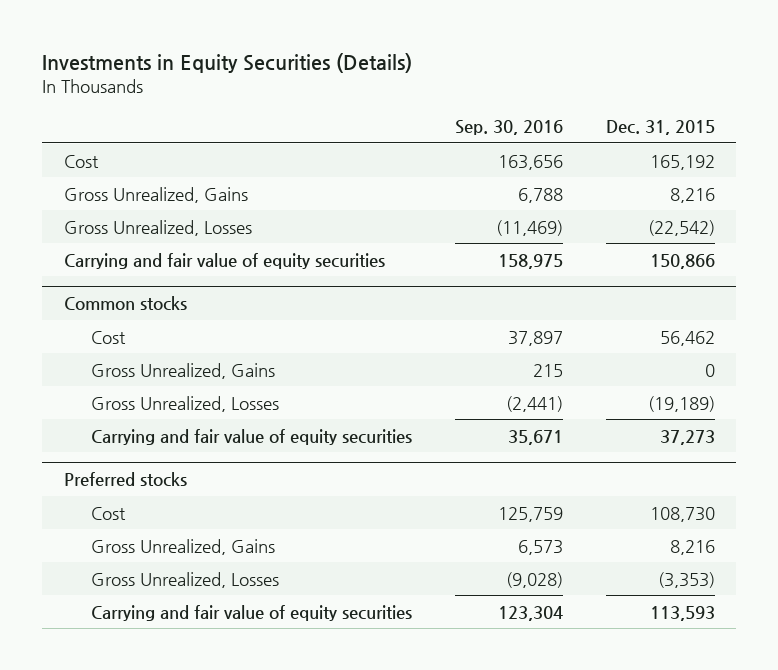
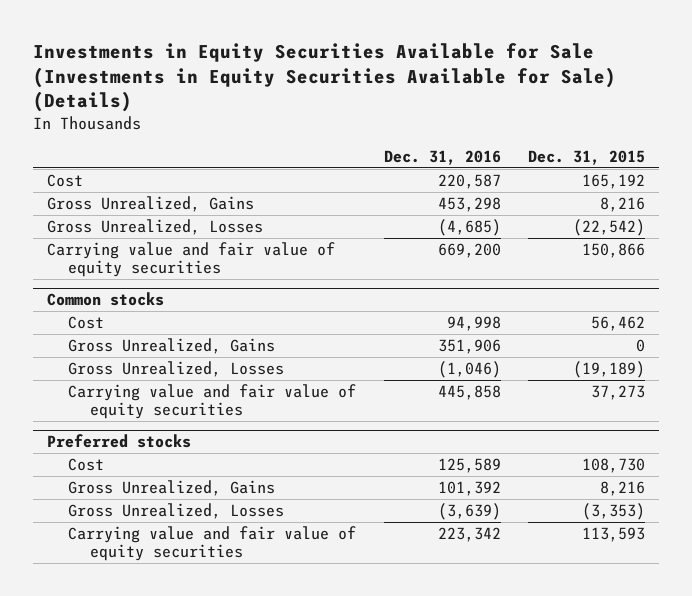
[42,53,413,74] Investments in Equity Securities (Details) -> [33,42,617,113] Investments in Equity Securities Available for Sale (Investments in Equity Securities Available for Sale) (Details)
[454,120,563,136] Sep. 30, 2016 -> none
none -> [383,149,501,165] Dec. 31, 2016
[63,252,385,269] Carrying and fair value of equity securities -> [46,242,335,278] Carrying value and fair value of equity securities
[90,428,412,445] Carrying and fair value of equity securities -> [68,384,357,420] Carrying value and fair value of equity securities
[90,604,412,621] Carrying and fair value of equity securities -> [68,526,357,562] Carrying value and fair value of equity securities

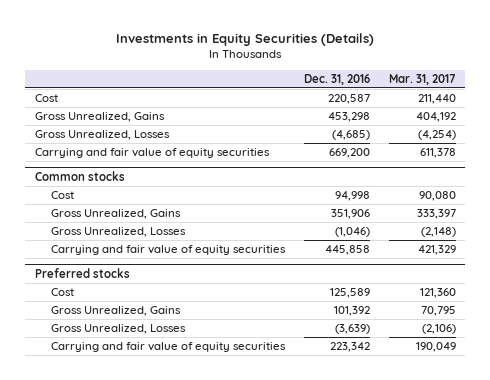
[33,42,617,113] Investments in Equity Securities Available for Sale (Investments in Equity Securities Available for Sale) (Details) -> [116,33,375,47] Investments in Equity Securities (Details)
[528,149,646,165] Dec. 31, 2015 -> none
none -> [388,73,456,85] Mar. 31, 2017
[46,242,335,278] Carrying value and fair value of equity securities -> [34,148,270,159] Carrying and fair value of equity securities
[68,384,357,420] Carrying value and fair value of equity securities -> [50,245,286,256] Carrying and fair value of equity securities
[68,526,357,562] Carrying value and fair value of equity securities -> [50,342,286,353] Carrying and fair value of equity securities

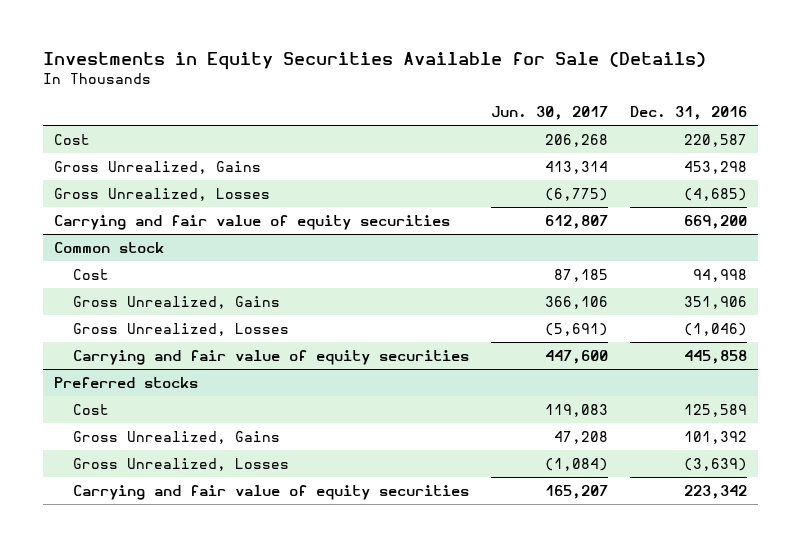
[116,33,375,47] Investments in Equity Securities (Details) -> [42,51,706,70] Investments in Equity Securities Available for Sale (Details)
[388,73,456,85] Mar. 31, 2017 -> none
none -> [490,106,608,121] Jun. 30, 2017
[34,170,125,181] Common stocks -> [53,241,164,253] Common stock

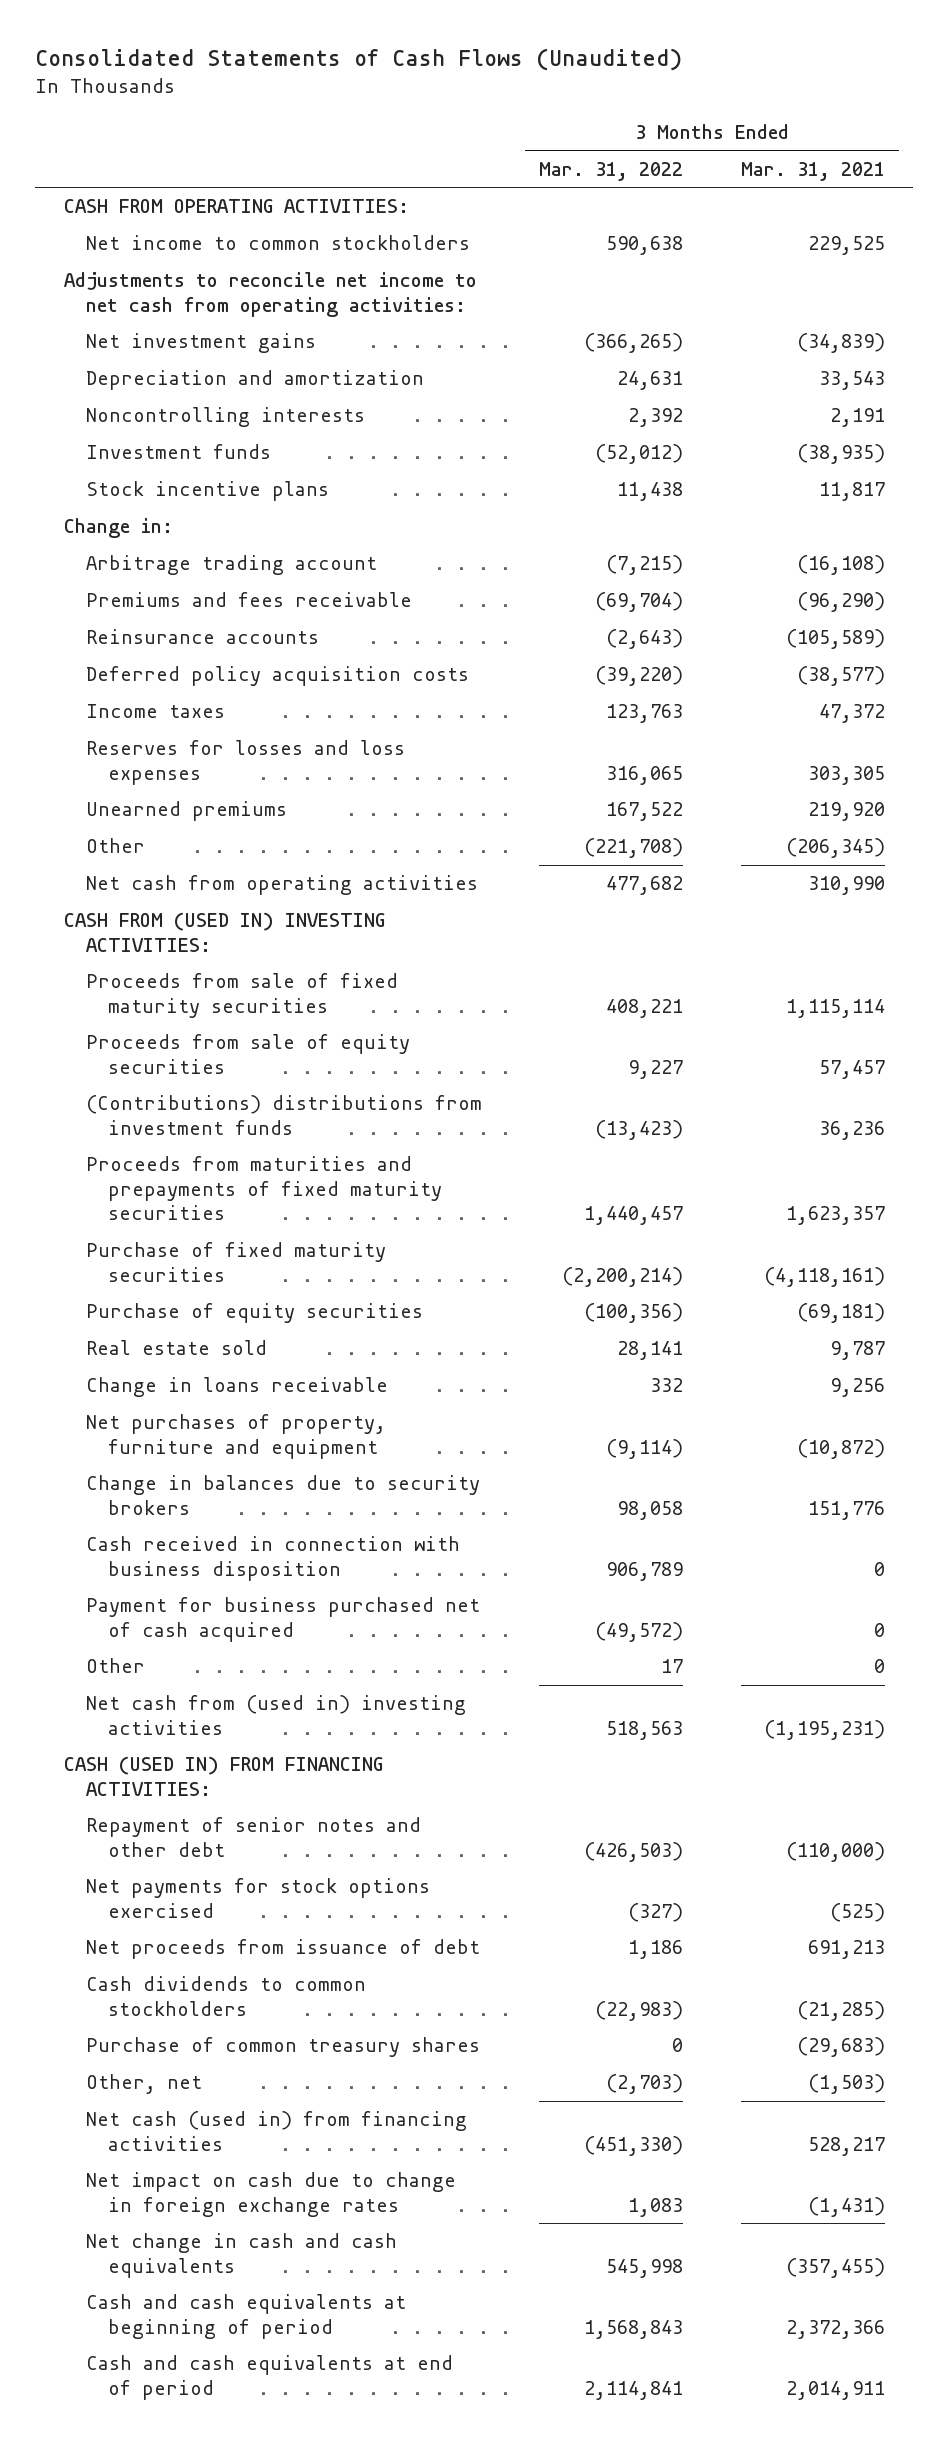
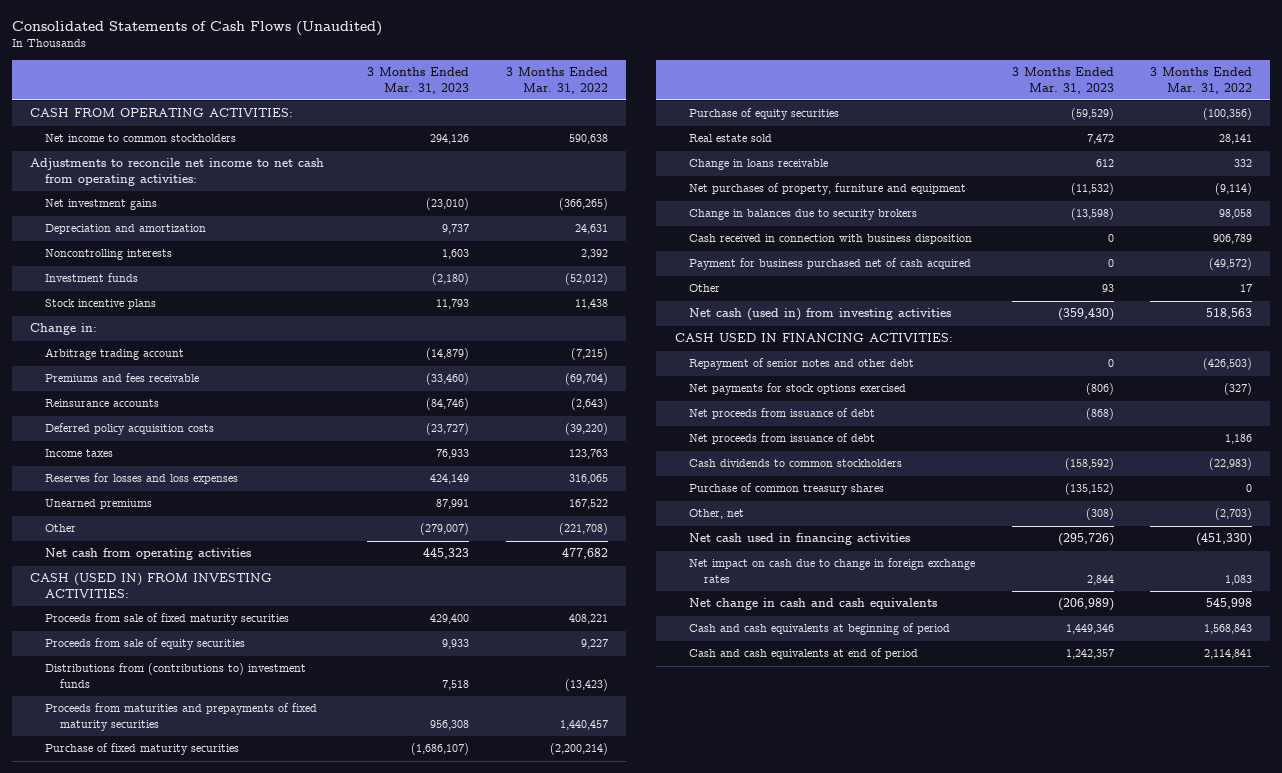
[740,161,885,181] Mar. 31, 2021 -> none
none -> [367,67,470,94] 3 Months Ended Mar. 31, 2023
[64,912,386,952] CASH FROM (USED IN) INVESTING ACTIVITIES: -> [30,573,273,599] CASH (USED IN) FROM INVESTING ACTIVITIES:
[85,1095,482,1135] (Contributions) distributions from investment funds -> [45,663,307,689] Distributions from (contributions to) investment funds
[85,1695,466,1735] Net cash from (used in) investing activities -> [689,308,952,322] Net cash (used in) from investing activities
[64,1756,384,1796] CASH (USED IN) FROM FINANCING ACTIVITIES: -> [674,333,953,343] CASH USED IN FINANCING ACTIVITIES:
none -> [689,408,876,420] Net proceeds from issuance of debt
[85,2111,467,2151] Net cash (used in) from financing activities -> [689,533,911,546] Net cash used in financing activities

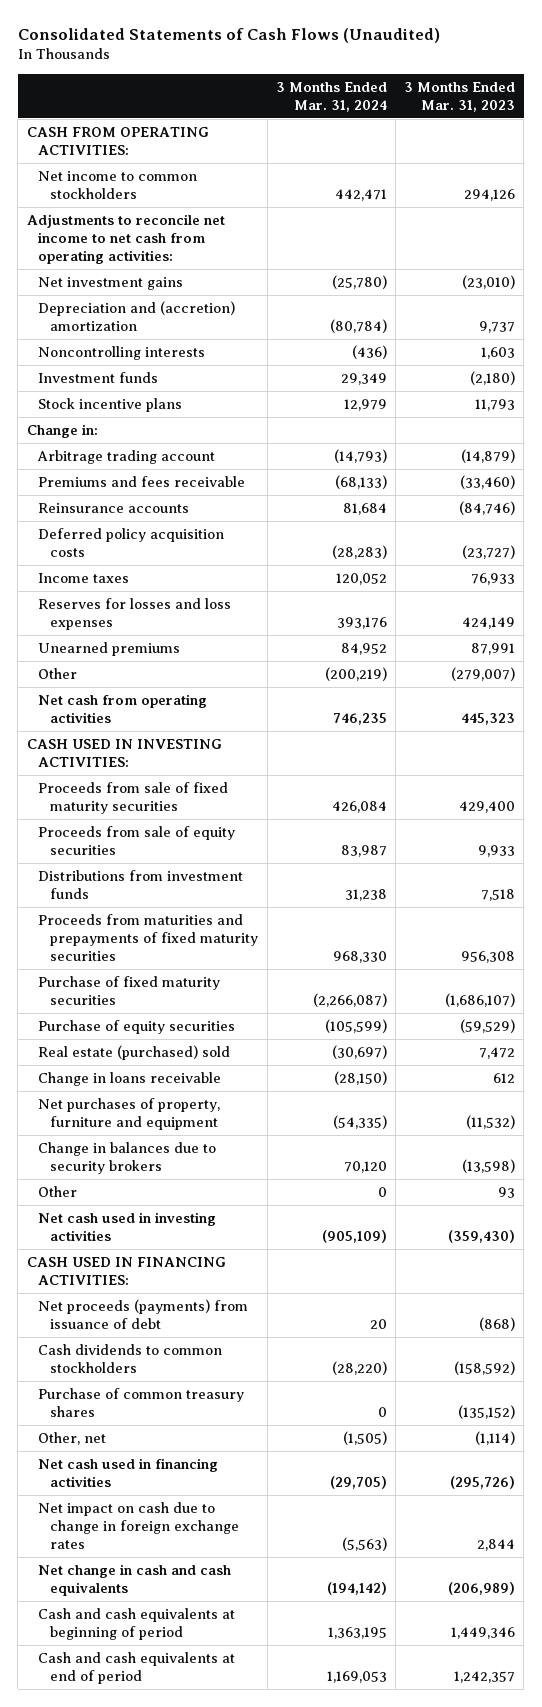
[505,67,608,94] 3 Months Ended Mar. 31, 2022 -> none
none -> [275,81,387,112] 3 Months Ended Mar. 31, 2024
[45,224,207,235] Depreciation and amortization -> [38,300,236,331] Depreciation and (accretion) amortization
[30,573,273,599] CASH (USED IN) FROM INVESTING ACTIVITIES: -> [26,738,222,767] CASH USED IN INVESTING ACTIVITIES:
[45,663,307,689] Distributions from (contributions to) investment funds -> [38,869,244,899] Distributions from investment funds
[689,134,773,143] Real estate sold -> [38,1044,231,1060] Real estate (purchased) sold
[689,234,973,245] Cash received in connection with business disposition -> none
[689,258,972,271] Payment for business purchased net of cash acquired -> none
[689,308,952,322] Net cash (used in) from investing activities -> [38,1211,217,1241] Net cash used in investing activities
[689,358,915,371] Repayment of senior notes and other debt -> none
[689,383,907,396] Net payments for stock options exercised -> none
[689,433,876,445] Net proceeds from issuance of debt -> none
[689,408,876,420] Net proceeds from issuance of debt -> [38,1298,249,1329] Net proceeds (payments) from issuance of debt
[1085,508,1114,521] (308) -> [475,1430,516,1445] (1,114)

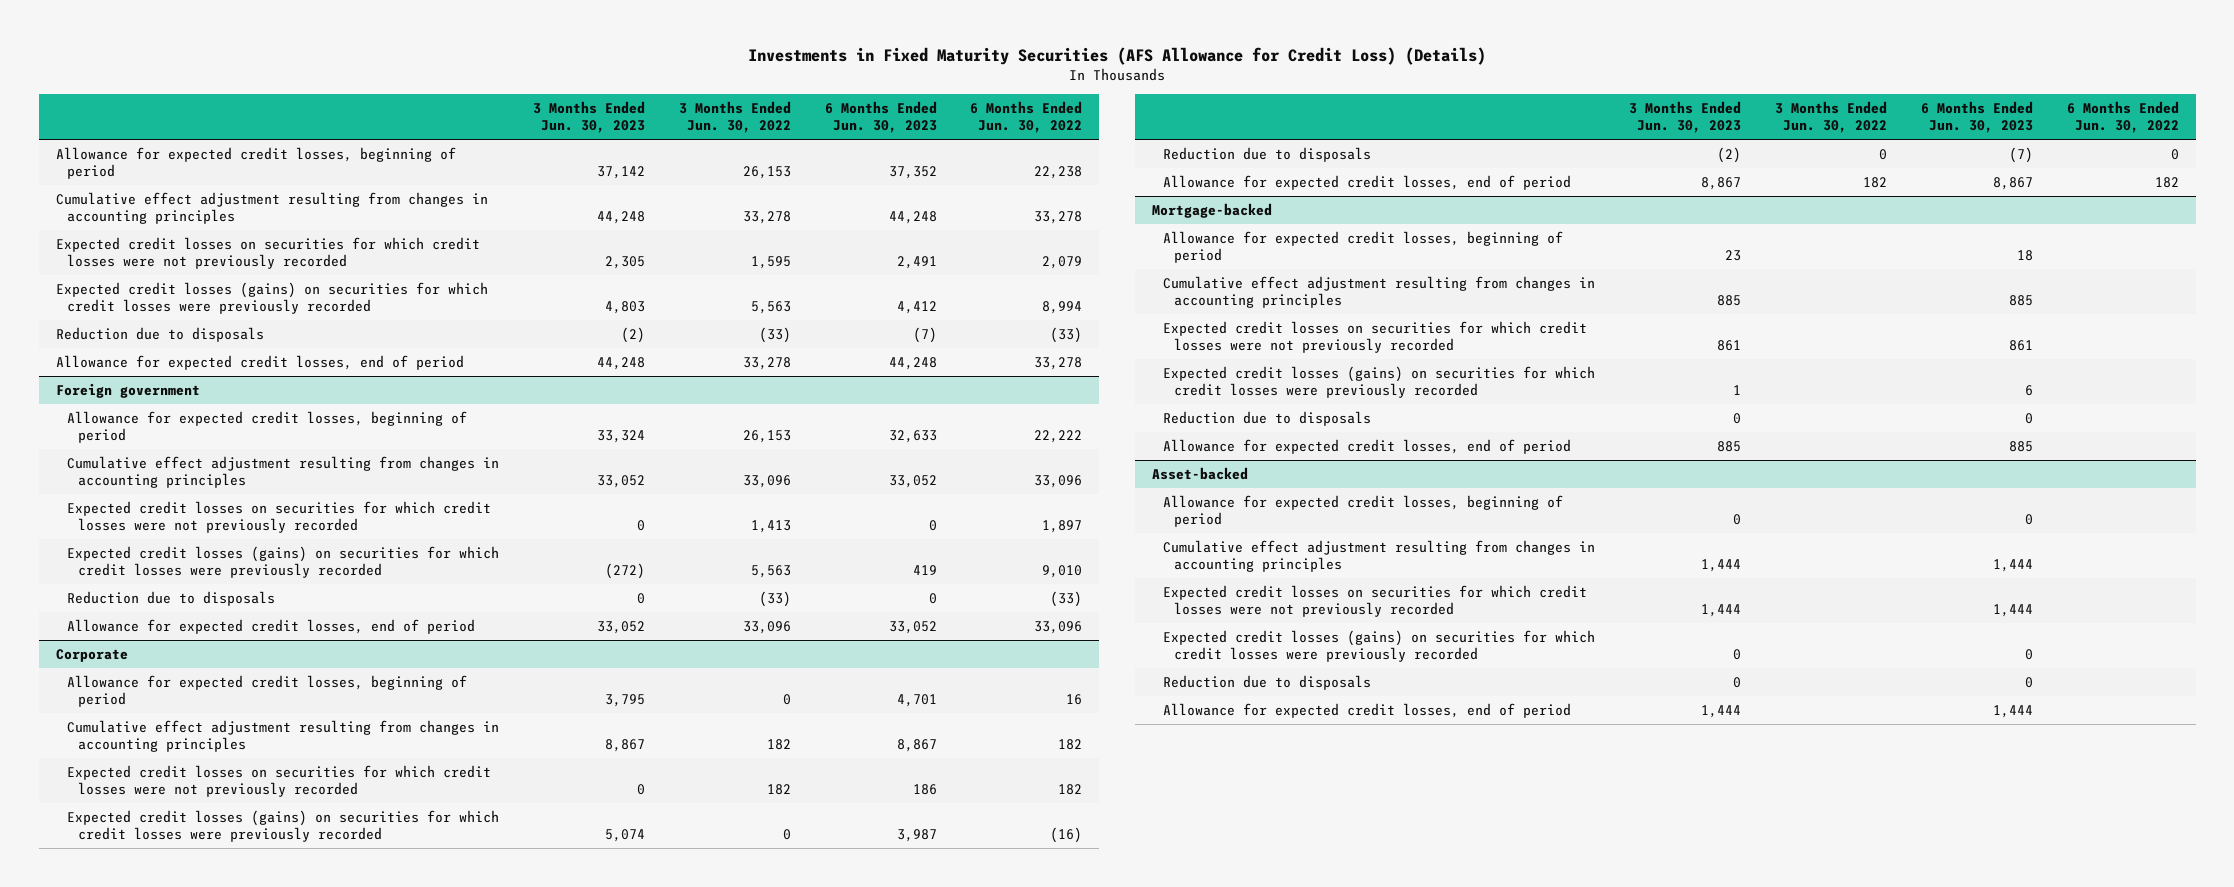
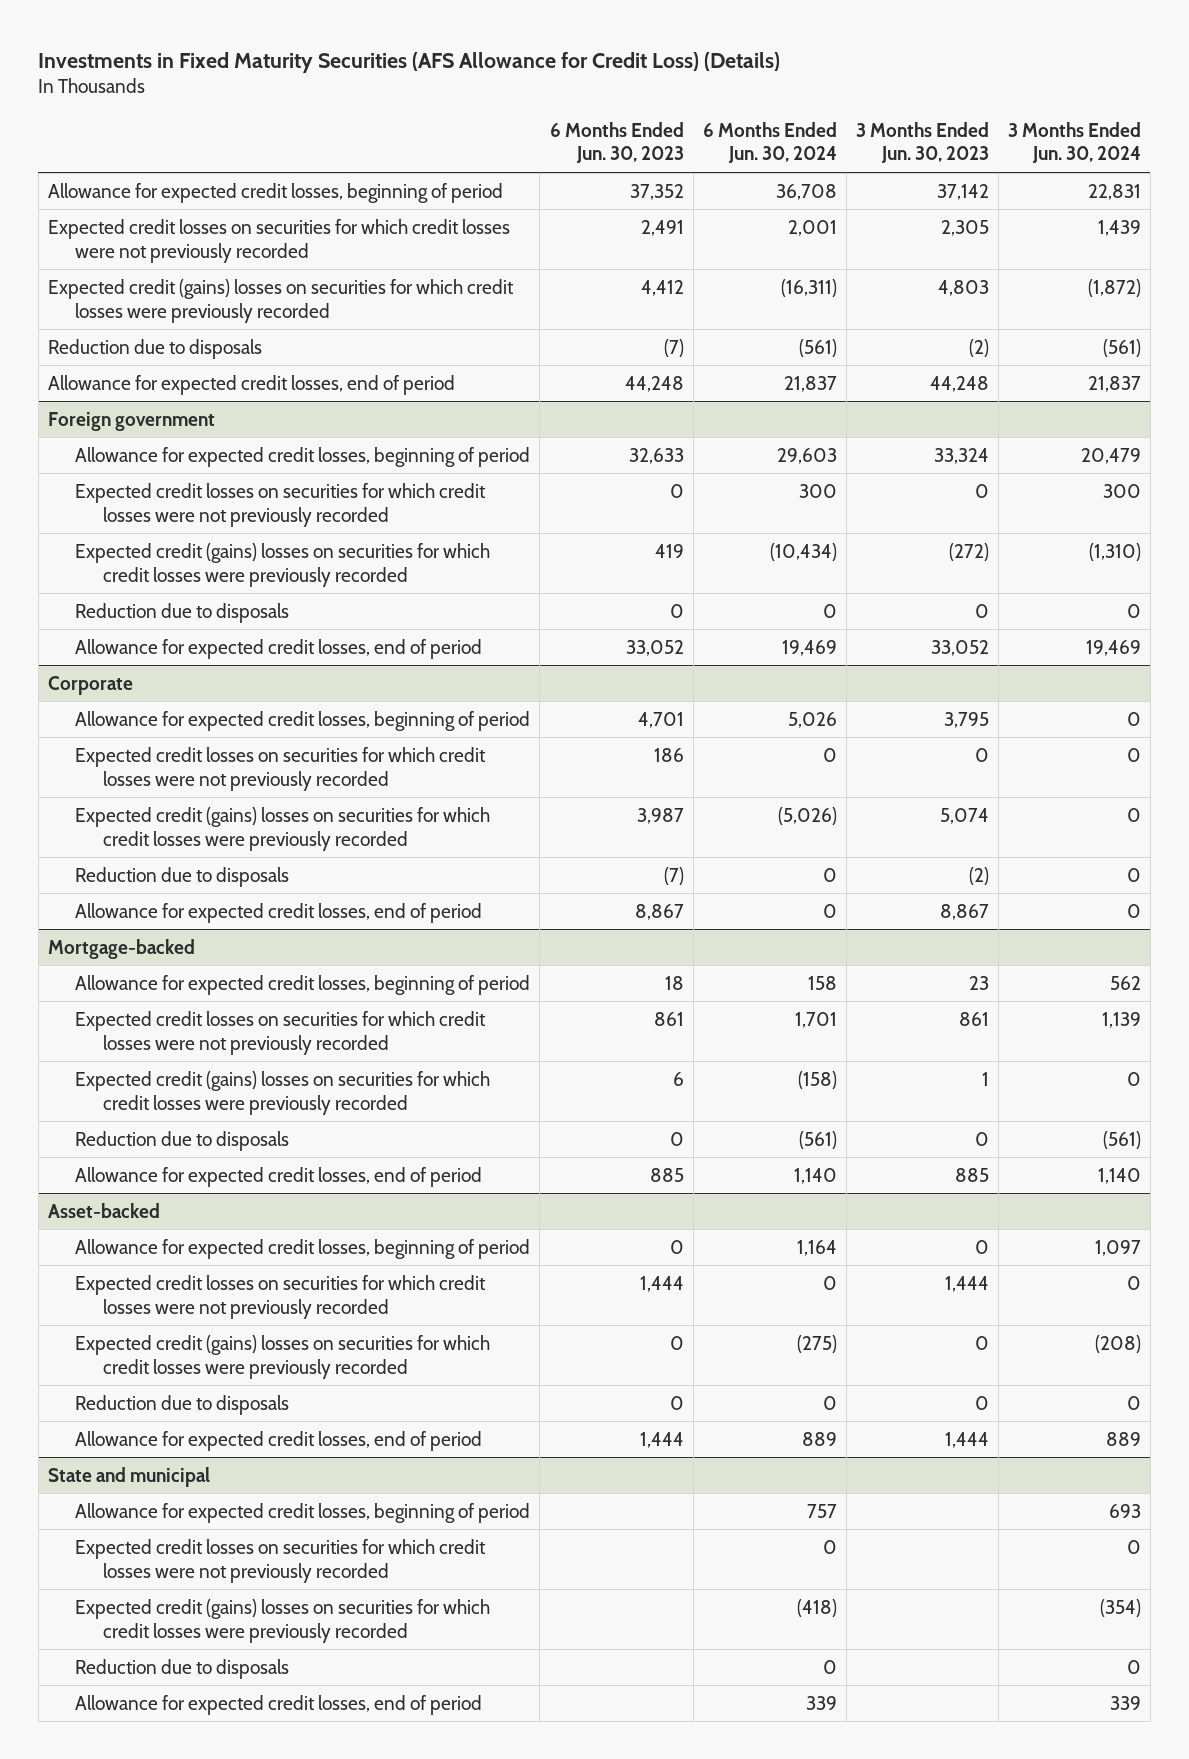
[678,100,791,134] 3 Months Ended Jun. 30, 2022 -> none
[970,100,1083,134] 6 Months Ended Jun. 30, 2022 -> none
none -> [702,121,837,164] 6 Months Ended Jun. 30, 2024
none -> [1007,121,1141,164] 3 Months Ended Jun. 30, 2024
[55,191,488,225] Cumulative effect adjustment resulting from changes in accounting principles -> none
[55,281,488,315] Expected credit losses (gains) on securities for which credit losses were previously recorded -> [47,278,514,323] Expected credit (gains) losses on securities for which credit losses were previously recorded
[66,455,499,489] Cumulative effect adjustment resulting from changes in accounting principles -> none
[66,545,499,579] Expected credit losses (gains) on securities for which credit losses were previously recorded -> [75,542,491,587] Expected credit (gains) losses on securities for which credit losses were previously recorded
[66,719,499,753] Cumulative effect adjustment resulting from changes in accounting principles -> none
[66,809,499,843] Expected credit losses (gains) on securities for which credit losses were previously recorded -> [75,806,491,851] Expected credit (gains) losses on securities for which credit losses were previously recorded
[1162,275,1595,309] Cumulative effect adjustment resulting from changes in accounting principles -> none
[1162,365,1595,399] Expected credit losses (gains) on securities for which credit losses were previously recorded -> [75,1070,491,1115] Expected credit (gains) losses on securities for which credit losses were previously recorded
[1162,539,1595,573] Cumulative effect adjustment resulting from changes in accounting principles -> none
[1162,629,1595,663] Expected credit losses (gains) on securities for which credit losses were previously recorded -> [75,1334,491,1379] Expected credit (gains) losses on securities for which credit losses were previously recorded
none -> [47,1466,210,1487] State and municipal
none -> [75,1502,531,1523] Allowance for expected credit losses, beginning of period
none -> [75,1538,487,1583] Expected credit losses on securities for which credit losses were not previously recorded
none -> [75,1598,491,1643] Expected credit (gains) losses on securities for which credit losses were previously recorded
none -> [75,1658,290,1679] Reduction due to disposals
none -> [75,1694,483,1715] Allowance for expected credit losses, end of period

